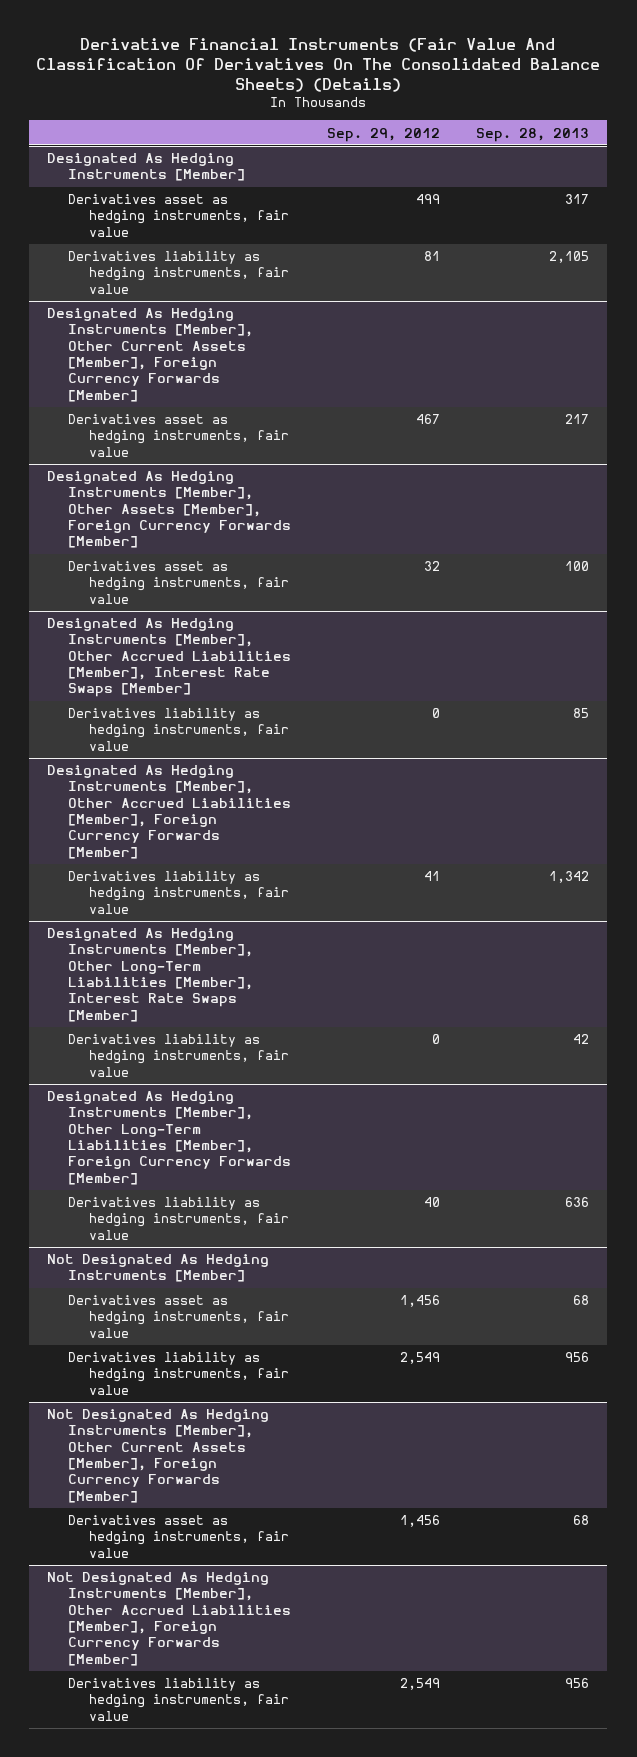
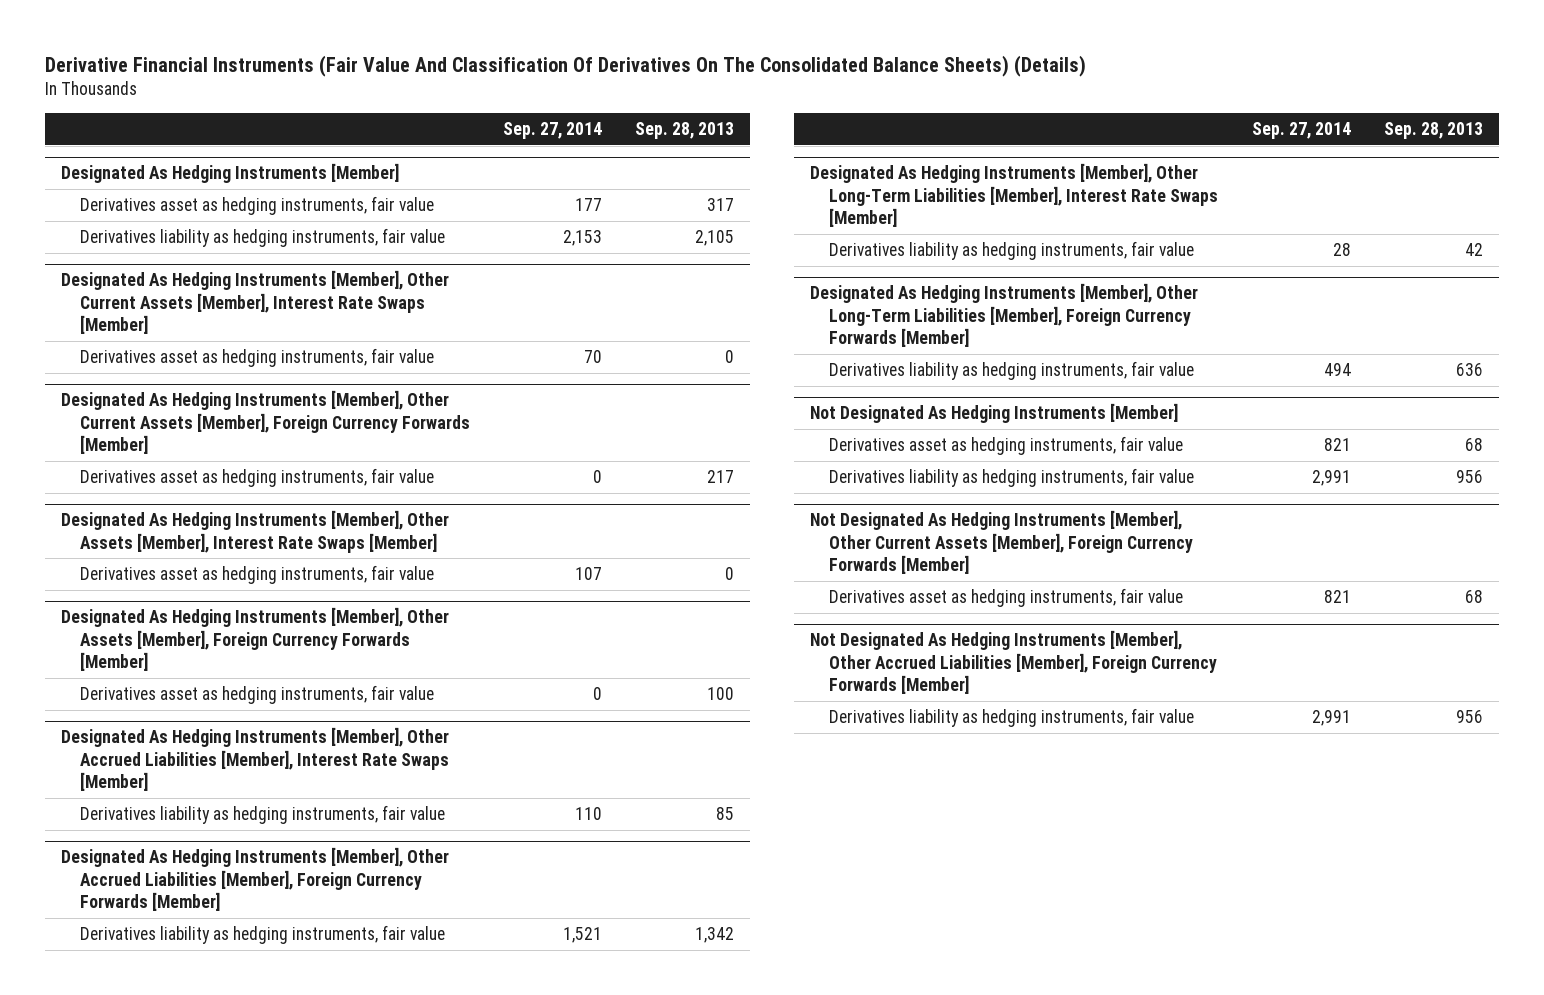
[327,127,441,142] Sep. 29, 2012 -> none
none -> [502,121,602,139] Sep. 27, 2014
none -> [61,270,450,334] Designated As Hedging Instruments [Member], Other Current Assets [Member], Interest Rate Swaps [Member]
none -> [80,348,435,368] Derivatives asset as hedging instruments, fair value
none -> [61,510,450,553] Designated As Hedging Instruments [Member], Other Assets [Member], Interest Rate Swaps [Member]
none -> [80,565,435,585] Derivatives asset as hedging instruments, fair value

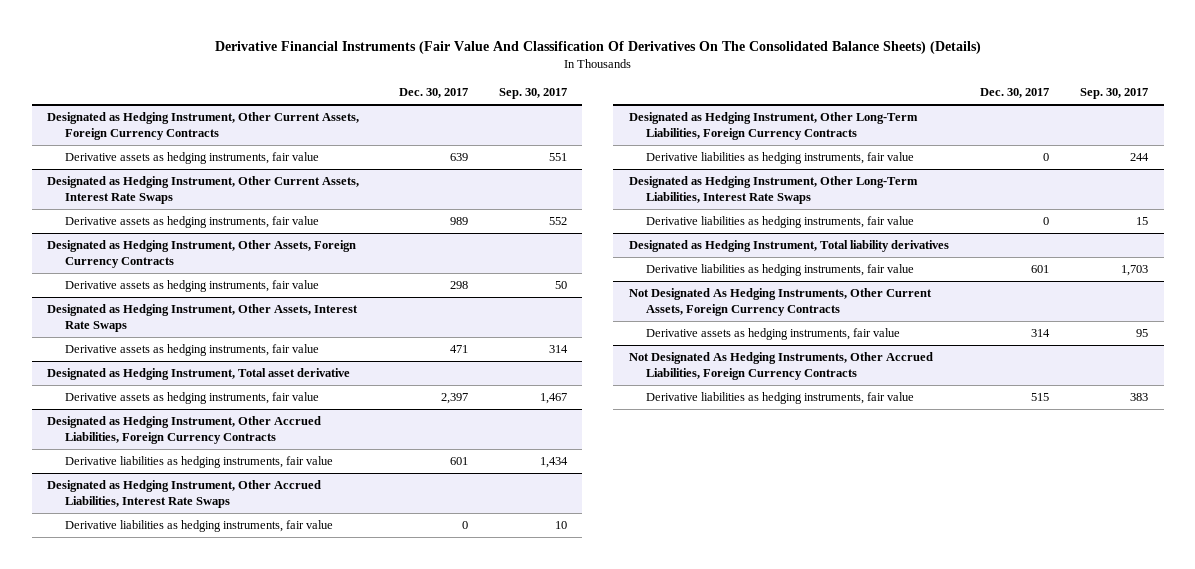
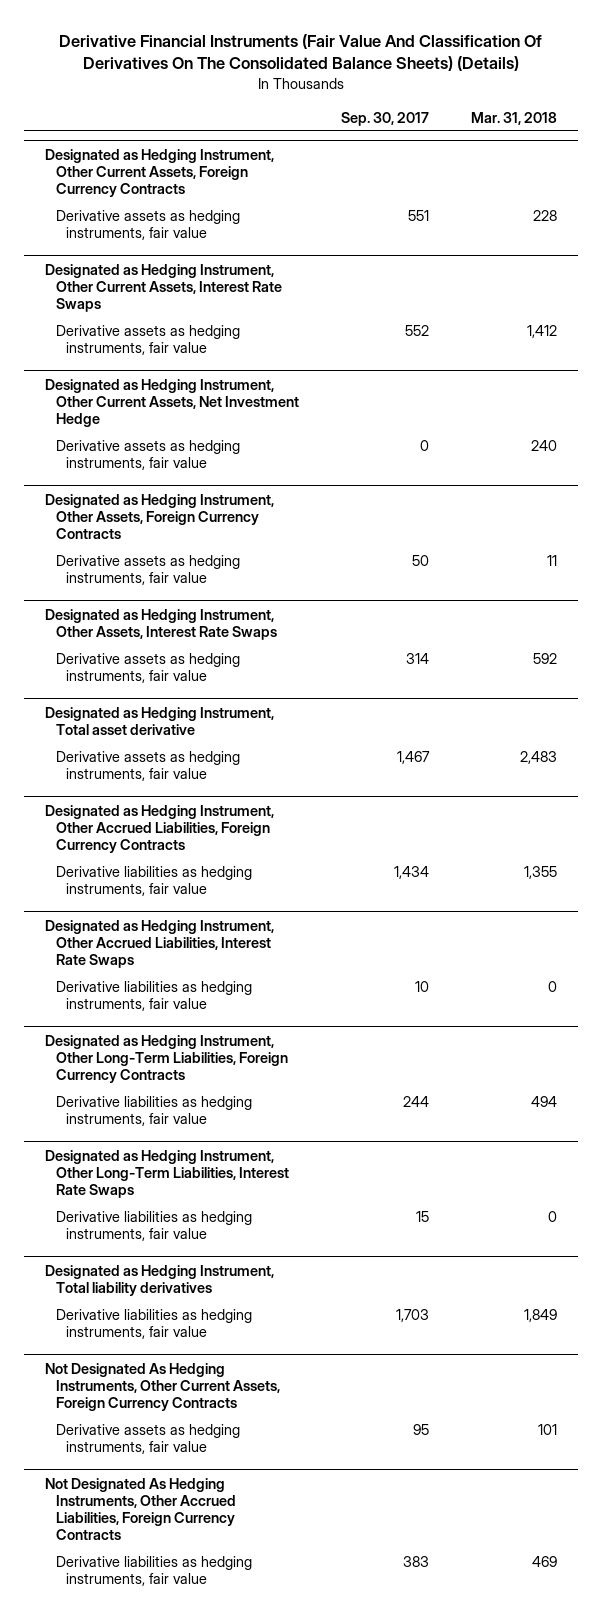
[398,88,468,99] Dec. 30, 2017 -> none
none -> [470,111,557,125] Mar. 31, 2018
none -> [45,378,299,427] Designated as Hedging Instrument, Other Current Assets, Net Investment Hedge
none -> [55,440,240,471] Derivative assets as hedging instruments, fair value

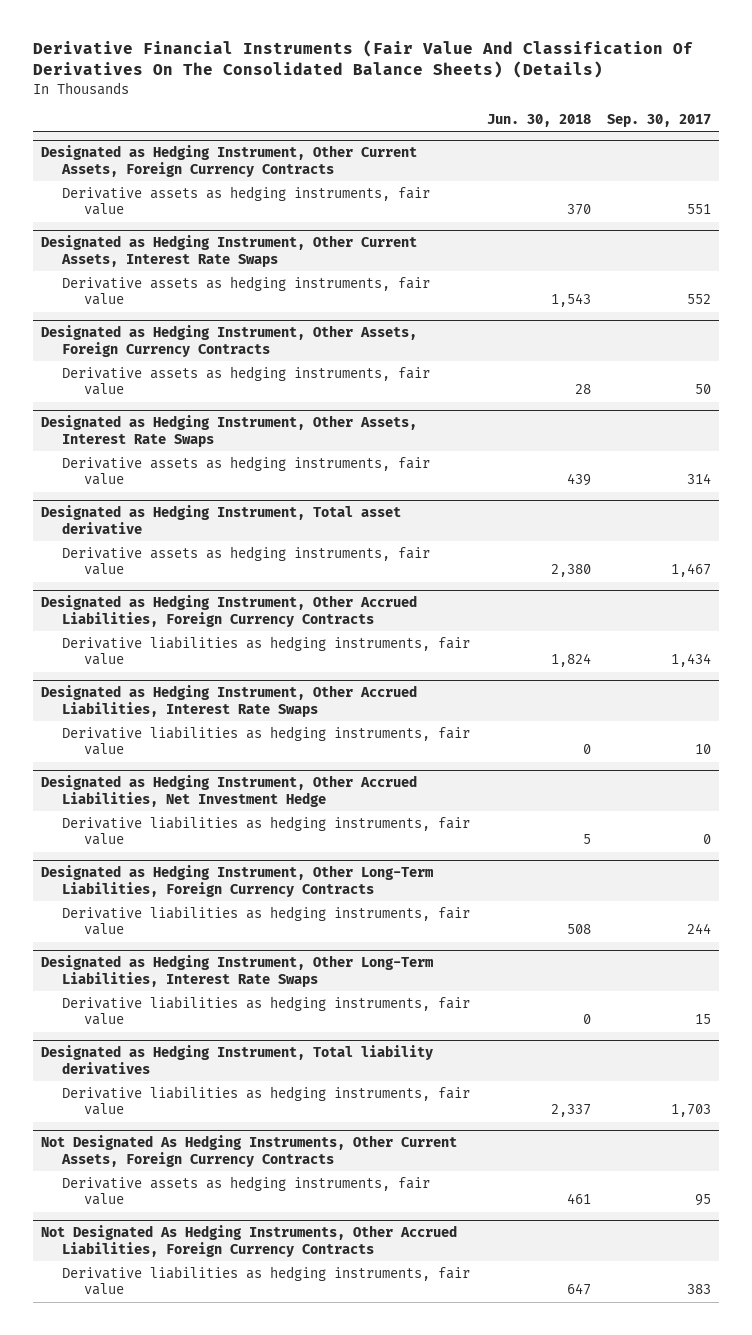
[470,111,557,125] Mar. 31, 2018 -> none
none -> [486,113,591,127] Jun. 30, 2018
[45,378,299,427] Designated as Hedging Instrument, Other Current Assets, Net Investment Hedge -> none
[55,440,240,471] Derivative assets as hedging instruments, fair value -> none
none -> [41,775,418,807] Designated as Hedging Instrument, Other Accrued Liabilities, Net Investment Hedge
none -> [62,815,471,846] Derivative liabilities as hedging instruments, fair value

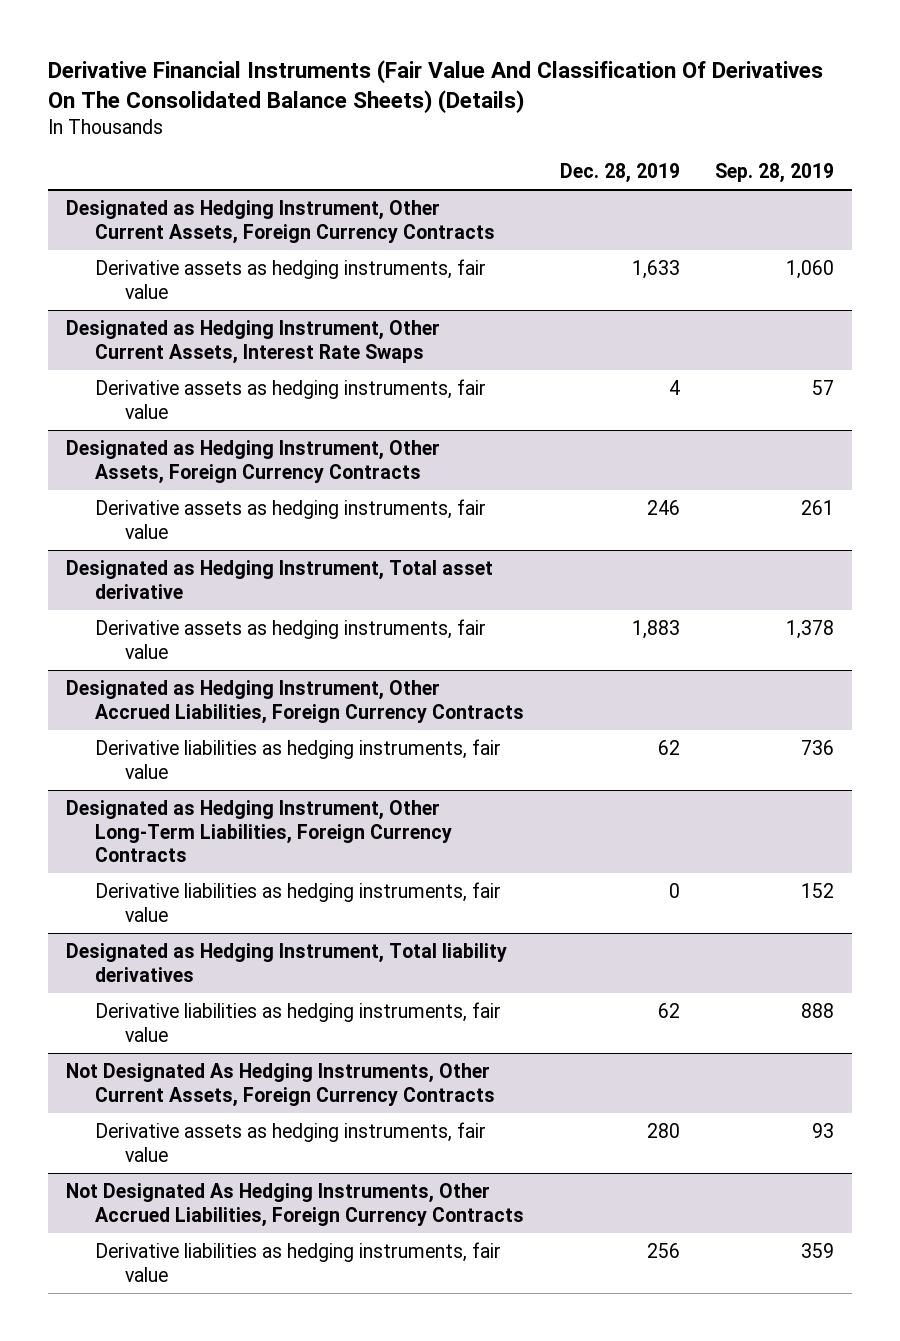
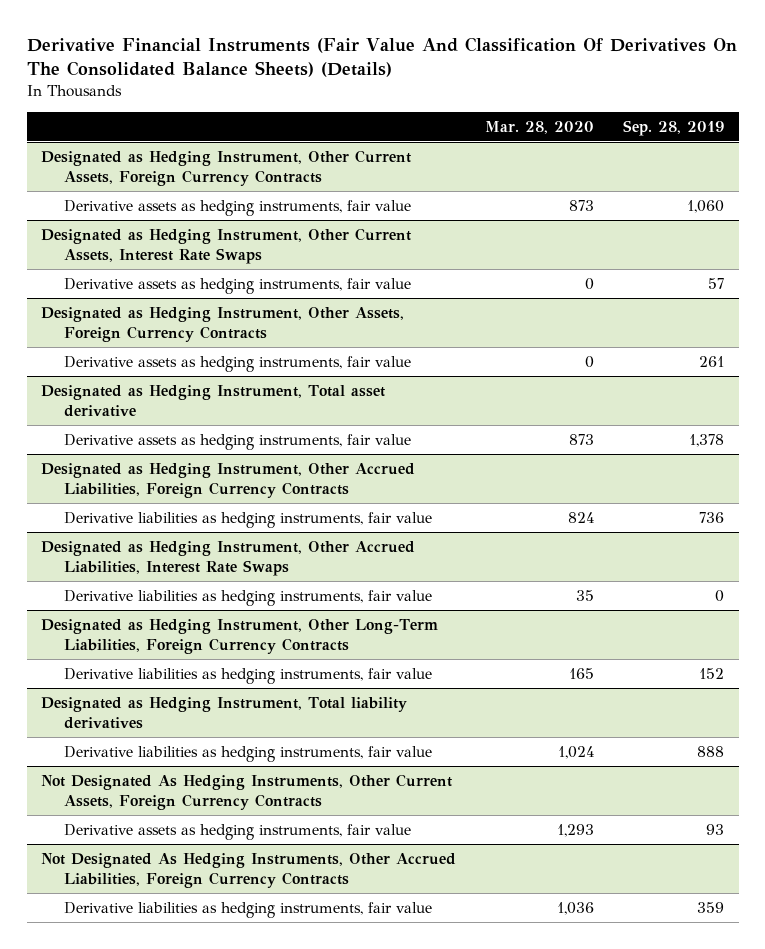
[559,163,680,184] Dec. 28, 2019 -> none
none -> [485,120,595,134] Mar. 28, 2020
none -> [41,540,416,576] Designated as Hedging Instrument, Other Accrued Liabilities, Interest Rate Swaps
none -> [64,589,433,606] Derivative liabilities as hedging instruments, fair value

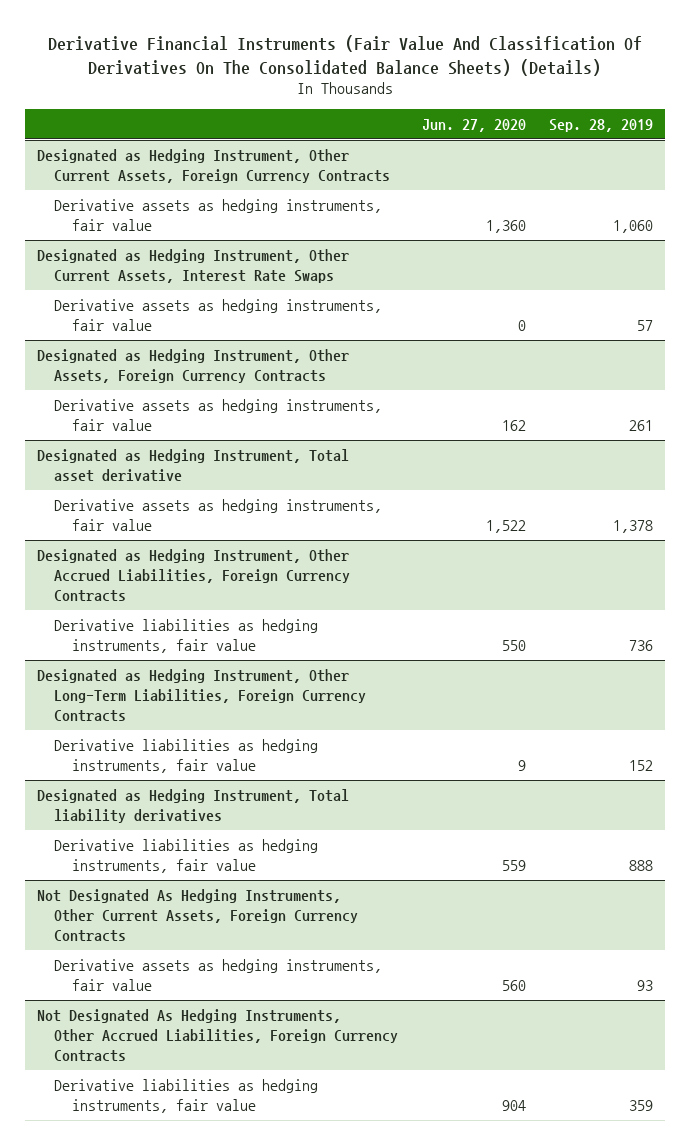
[485,120,595,134] Mar. 28, 2020 -> none
none -> [421,118,526,132] Jun. 27, 2020
[41,540,416,576] Designated as Hedging Instrument, Other Accrued Liabilities, Interest Rate Swaps -> none
[64,589,433,606] Derivative liabilities as hedging instruments, fair value -> none

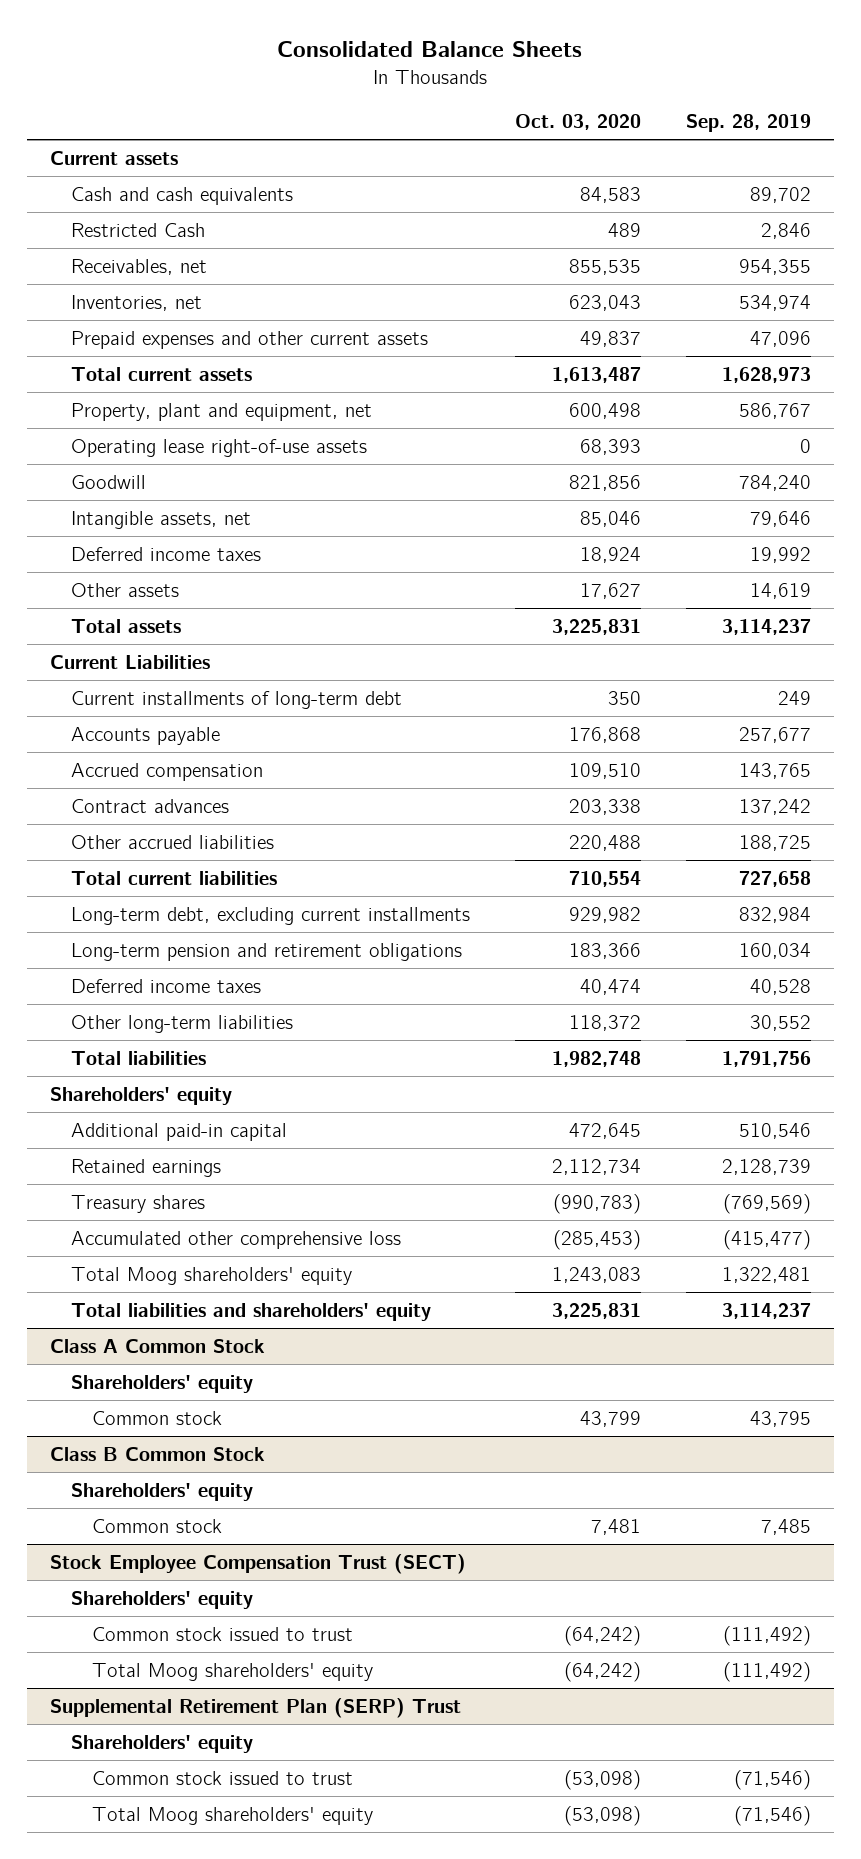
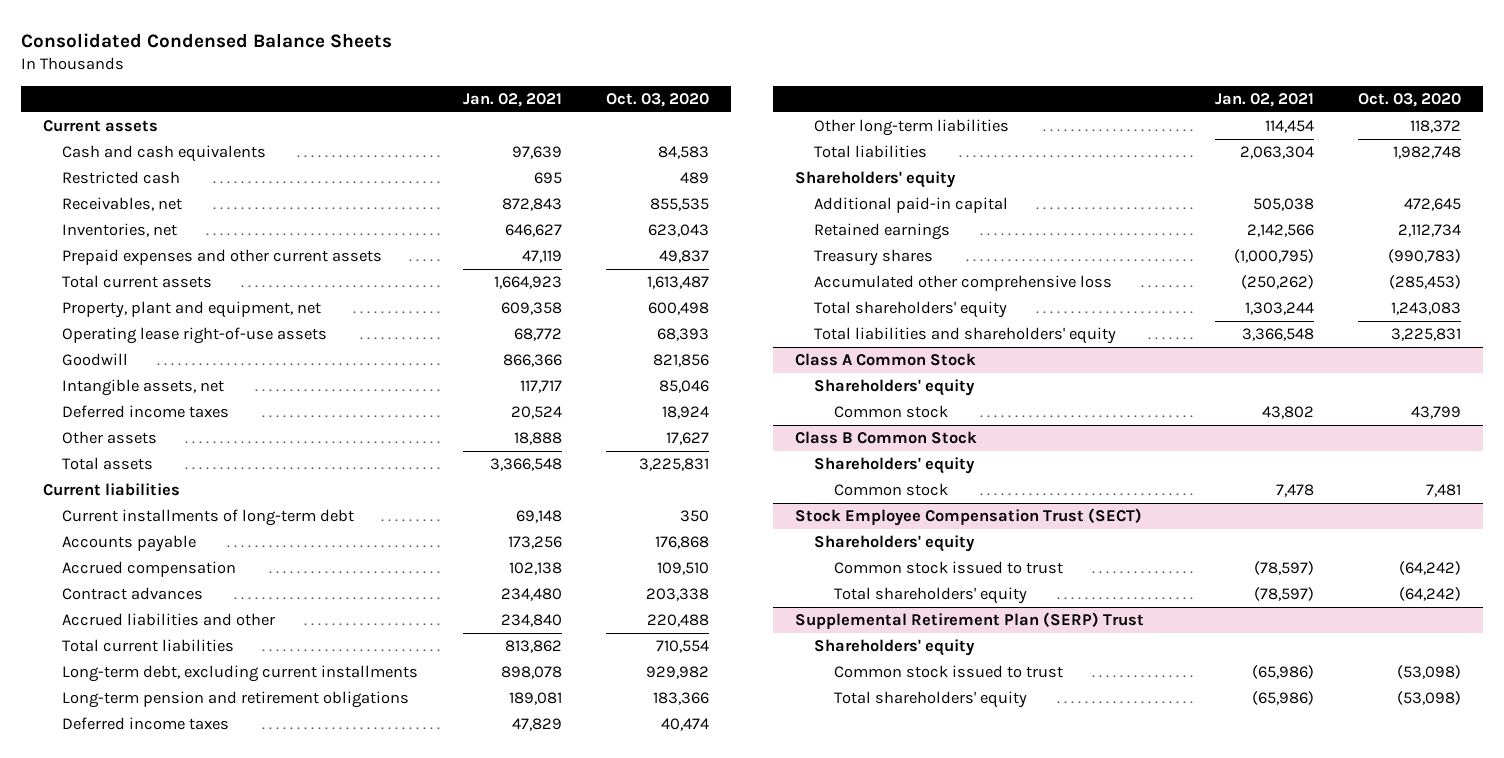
[277,41,583,58] Consolidated Balance Sheets -> [20,32,392,48] Consolidated Condensed Balance Sheets
[686,114,812,133] Sep. 28, 2019 -> none
none -> [462,93,562,108] Jan. 02, 2021
[70,222,205,237] Restricted Cash -> [62,171,181,185] Restricted cash
[49,654,210,669] Current Liabilities -> [42,483,180,497] Current liabilities
[70,834,274,849] Other accrued liabilities -> [62,613,276,627] Accrued liabilities and other
[70,1266,352,1285] Total Moog shareholders' equity -> [814,301,1008,319] Total shareholders' equity
[91,1662,373,1681] Total Moog shareholders' equity -> [833,587,1027,605] Total shareholders' equity
[91,1806,373,1825] Total Moog shareholders' equity -> [833,691,1027,709] Total shareholders' equity

